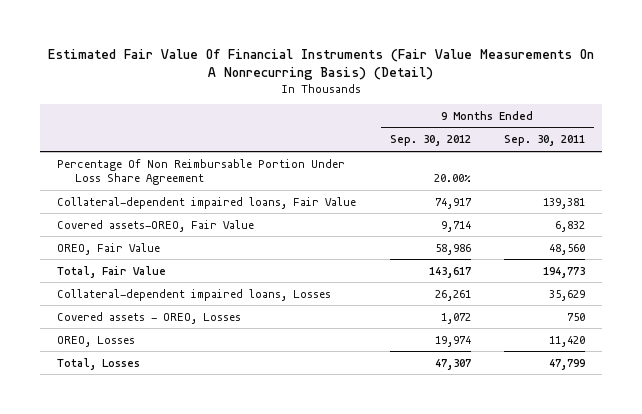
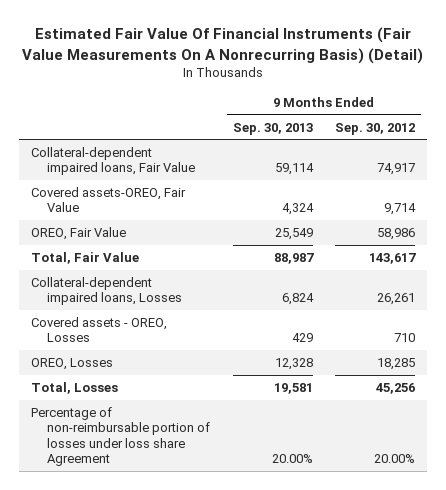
[504,135,586,147] Sep. 30, 2011 -> none
none -> [232,122,313,135] Sep. 30, 2013
[57,158,346,186] Percentage Of Non Reimbursable Portion Under Loss Share Agreement -> none
[440,312,471,324] 1,072 -> [394,333,416,343] 710
[434,335,471,347] 19,974 -> [377,357,416,370] 18,285
[434,358,471,370] 47,307 -> [376,382,416,394] 45,256
none -> [30,406,210,466] Percentage of non-reimbursable portion of losses under loss share Agreement

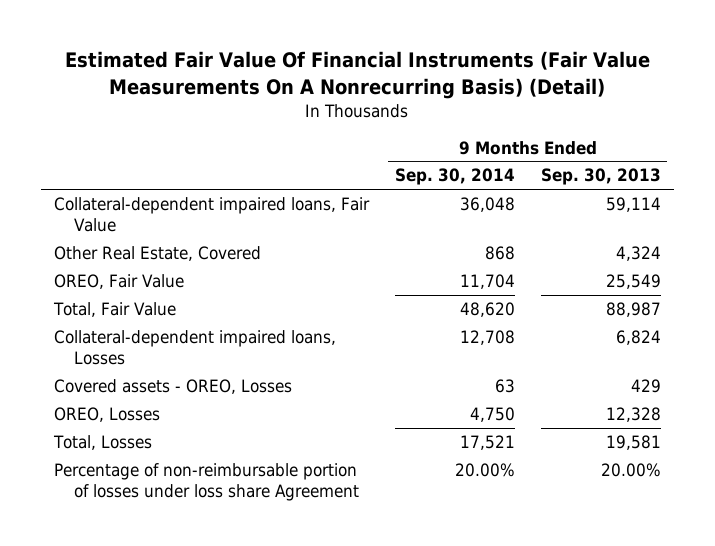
[335,122,416,135] Sep. 30, 2012 -> none
none -> [394,168,515,186] Sep. 30, 2014
[30,186,186,213] Covered assets-OREO, Fair Value -> [53,246,261,262] Other Real Estate, Covered

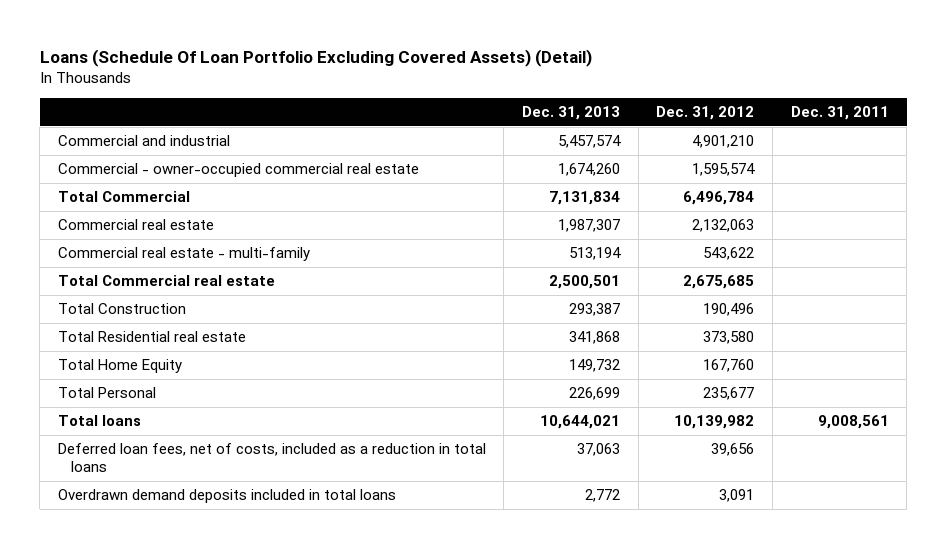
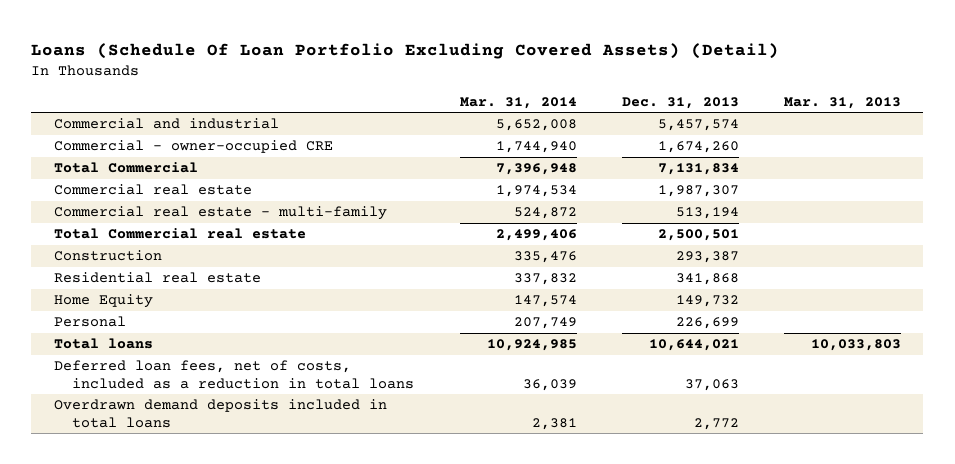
[656,106,755,121] Dec. 31, 2012 -> none
[790,106,889,121] Dec. 31, 2011 -> none
none -> [459,96,577,109] Mar. 31, 2014
none -> [783,96,901,109] Mar. 31, 2013
[57,163,419,178] Commercial - owner-occupied commercial real estate -> [53,140,333,154] Commercial - owner-occupied CRE
[57,303,186,315] Total Construction -> [53,250,162,262] Construction
[57,331,246,343] Total Residential real estate -> [53,272,261,284] Residential real estate
[57,359,182,374] Total Home Equity -> [53,294,153,309] Home Equity
[57,387,156,399] Total Personal -> [53,316,126,328] Personal

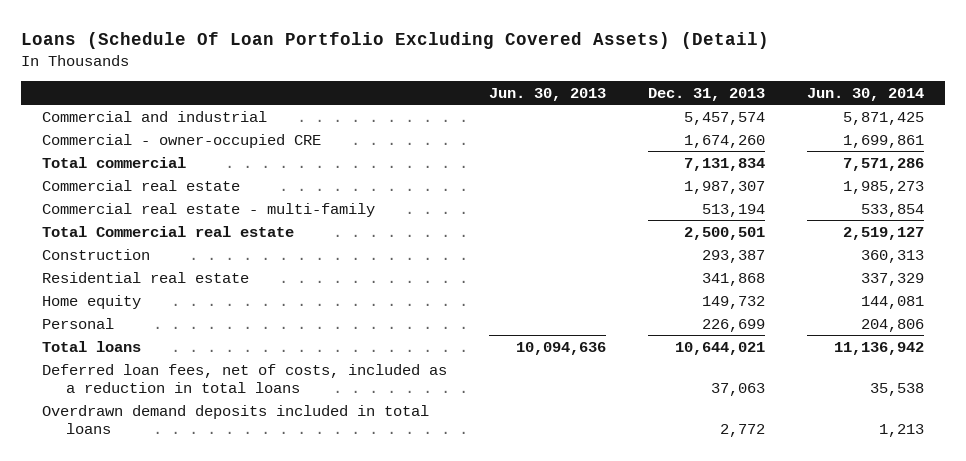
[459,96,577,109] Mar. 31, 2014 -> none
[783,96,901,109] Mar. 31, 2013 -> none
none -> [489,87,607,101] Jun. 30, 2013
none -> [807,87,925,101] Jun. 30, 2014
[53,162,198,174] Total Commercial -> [42,156,187,168] Total commercial
[53,294,153,309] Home Equity -> [42,294,142,309] Home equity

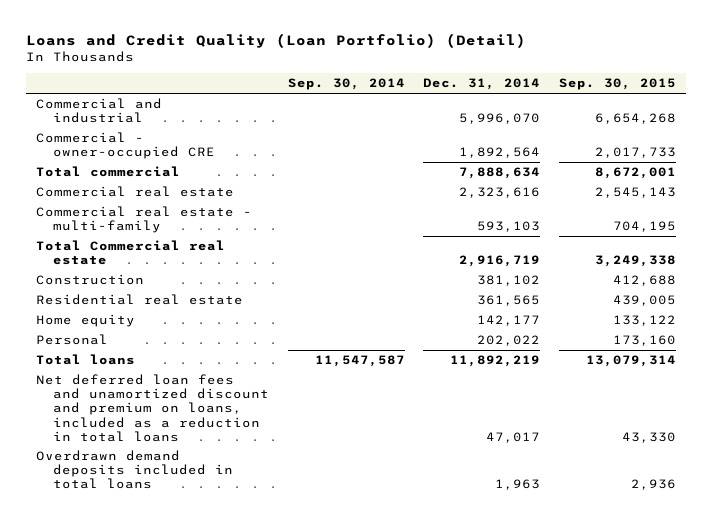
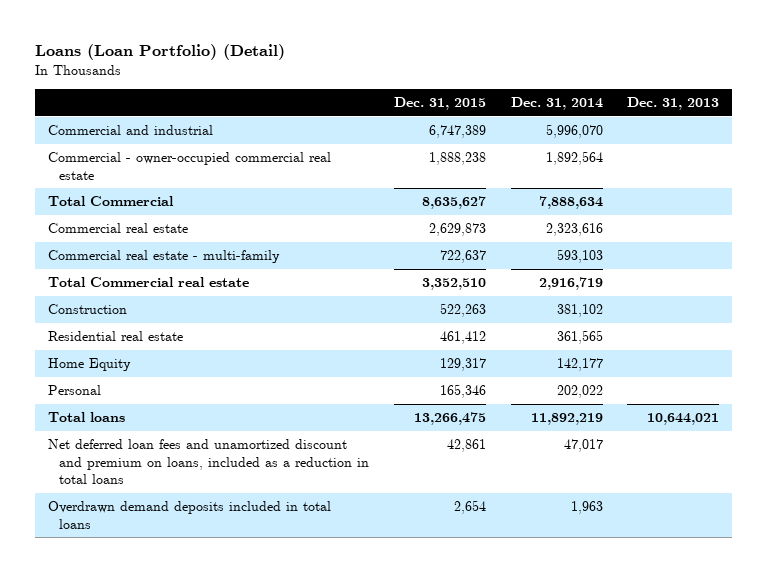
[26,32,527,48] Loans and Credit Quality (Loan Portfolio) (Detail) -> [35,44,286,61] Loans (Loan Portfolio) (Detail)
[287,78,405,91] Sep. 30, 2014 -> none
[559,78,677,91] Sep. 30, 2015 -> none
none -> [393,97,486,111] Dec. 31, 2015
none -> [627,97,720,111] Dec. 31, 2013
[35,132,216,160] Commercial - owner-occupied CRE -> [47,152,331,180] Commercial - owner-occupied commercial real estate
[35,166,180,178] Total commercial -> [47,196,174,207] Total Commercial
[35,314,135,328] Home equity -> [47,358,131,372] Home Equity

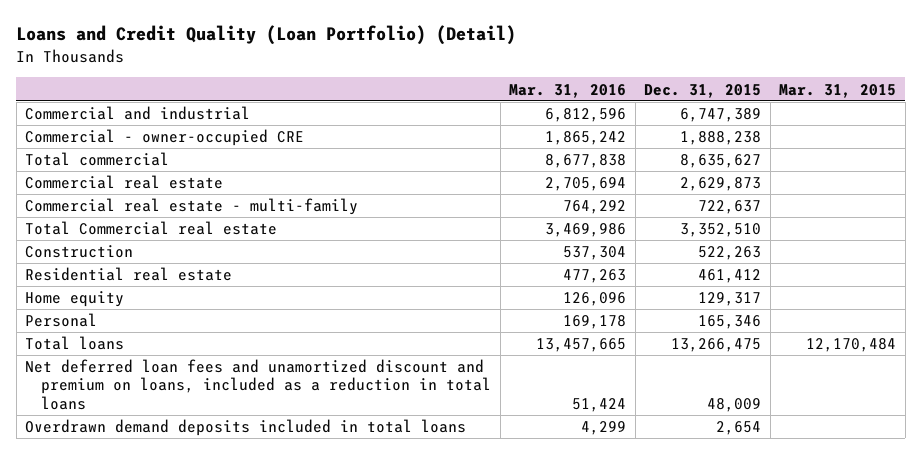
[35,44,286,61] Loans (Loan Portfolio) (Detail) -> [16,25,517,46] Loans and Credit Quality (Loan Portfolio) (Detail)
[510,97,603,111] Dec. 31, 2014 -> none
[627,97,720,111] Dec. 31, 2013 -> none
none -> [509,83,627,98] Mar. 31, 2016
none -> [779,83,897,98] Mar. 31, 2015
[47,152,331,180] Commercial - owner-occupied commercial real estate -> [25,129,305,147] Commercial - owner-occupied CRE
[47,196,174,207] Total Commercial -> [25,152,170,167] Total commercial
[47,358,131,372] Home Equity -> [25,291,125,308] Home equity
[446,439,486,453] 42,861 -> [707,397,762,412] 48,009

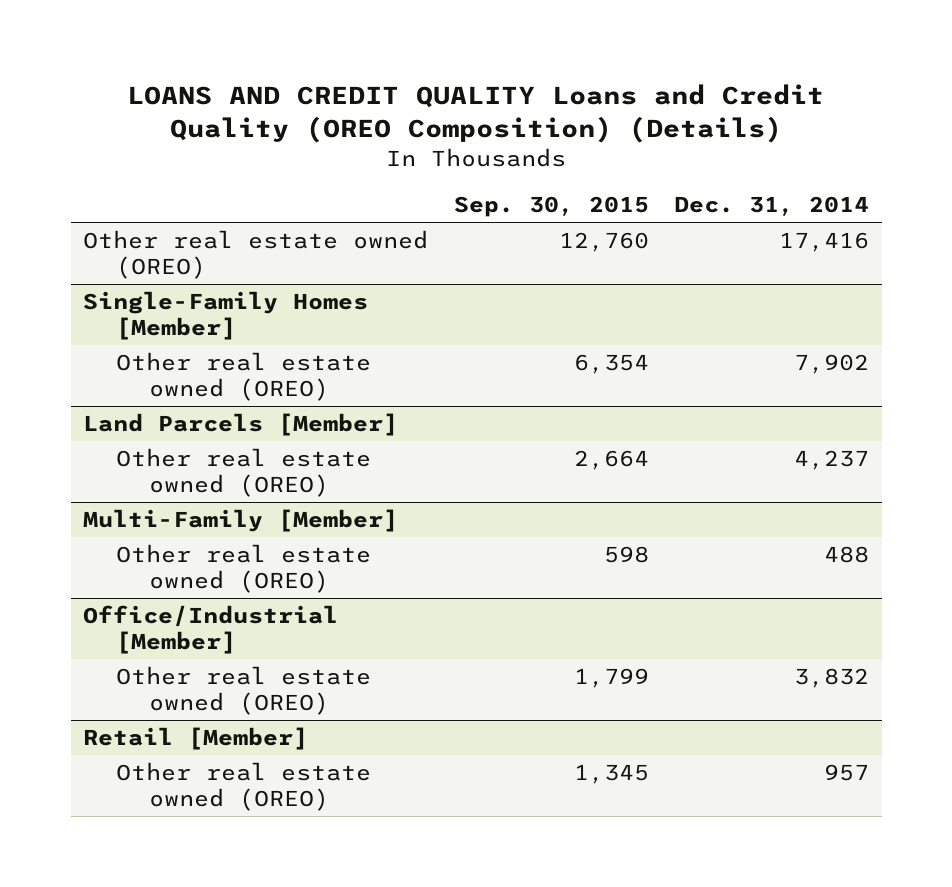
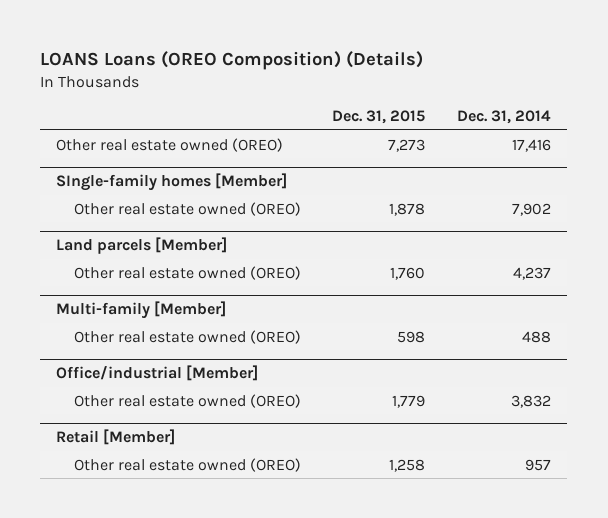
[127,83,825,144] LOANS AND CREDIT QUALITY Loans and Credit Quality (OREO Composition) (Details) -> [40,51,424,71] LOANS Loans (OREO Composition) (Details)
[453,196,649,218] Sep. 30, 2015 -> none
none -> [332,110,426,125] Dec. 31, 2015
[83,290,369,341] Single-Family Homes [Member] -> [56,172,288,191] SIngle-family homes [Member]
[83,412,399,436] Land Parcels [Member] -> [56,236,228,254] Land parcels [Member]
[83,508,399,532] Multi-Family [Member] -> [56,300,227,319] Multi-family [Member]
[83,604,339,655] Office/Industrial [Member] -> [56,364,259,381] Office/industrial [Member]

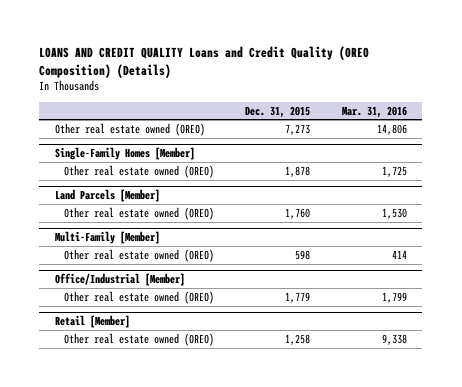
[40,51,424,71] LOANS Loans (OREO Composition) (Details) -> [39,46,370,78] LOANS AND CREDIT QUALITY Loans and Credit Quality (OREO Composition) (Details)
[457,110,552,125] Dec. 31, 2014 -> none
none -> [341,105,407,118] Mar. 31, 2016
[56,172,288,191] SIngle-family homes [Member] -> [54,147,195,161] Single-Family Homes [Member]
[56,236,228,254] Land parcels [Member] -> [54,189,160,203] Land Parcels [Member]
[56,300,227,319] Multi-family [Member] -> [54,231,160,245] Multi-Family [Member]
[56,364,259,381] Office/industrial [Member] -> [54,273,185,287] Office/Industrial [Member]

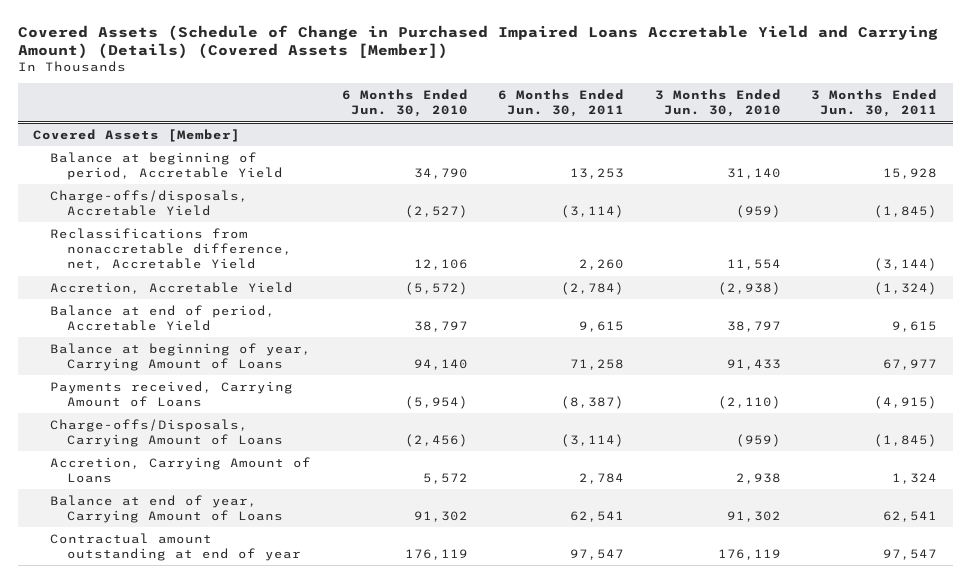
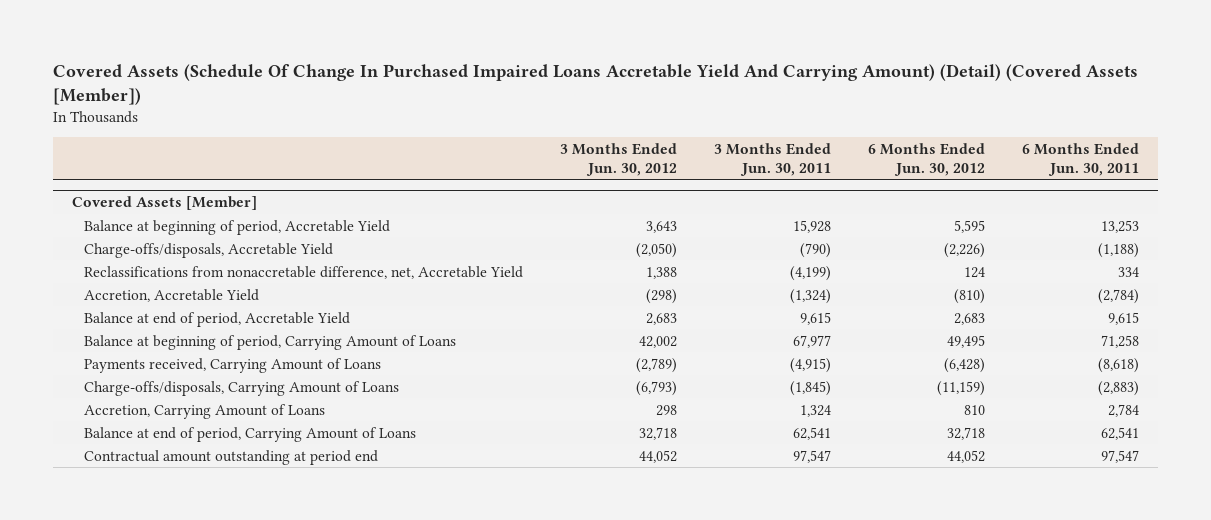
[18,24,939,60] Covered Assets (Schedule of Change in Purchased Impaired Loans Accretable Yield and Carrying Amount) (Details) (Covered Assets [Member]) -> [53,64,1139,106] Covered Assets (Schedule Of Change In Purchased Impaired Loans Accretable Yield And Carrying Amount) (Detail) (Covered Assets [Member])
[341,89,468,118] 6 Months Ended Jun. 30, 2010 -> none
[654,89,781,118] 3 Months Ended Jun. 30, 2010 -> none
none -> [559,143,677,177] 3 Months Ended Jun. 30, 2012
none -> [868,143,986,177] 6 Months Ended Jun. 30, 2012
[561,205,625,219] (3,114) -> [1098,242,1140,258] (1,188)
[874,205,938,219] (1,845) -> [800,242,832,258] (790)
[579,259,625,271] 2,260 -> [1118,266,1140,277] 334
[874,258,938,272] (3,144) -> [790,265,832,281] (4,199)
[50,342,312,372] Balance at beginning of year, Carrying Amount of Loans -> [83,334,456,350] Balance at beginning of period, Carrying Amount of Loans
[561,396,625,410] (8,387) -> [1098,357,1140,373] (8,618)
[50,418,284,448] Charge-offs/Disposals, Carrying Amount of Loans -> [83,380,399,396] Charge-offs/disposals, Carrying Amount of Loans
[561,434,625,448] (3,114) -> [1098,380,1140,396] (2,883)
[50,494,284,524] Balance at end of year, Carrying Amount of Loans -> [83,426,416,442] Balance at end of period, Carrying Amount of Loans
[50,532,302,562] Contractual amount outstanding at end of year -> [83,449,378,465] Contractual amount outstanding at period end

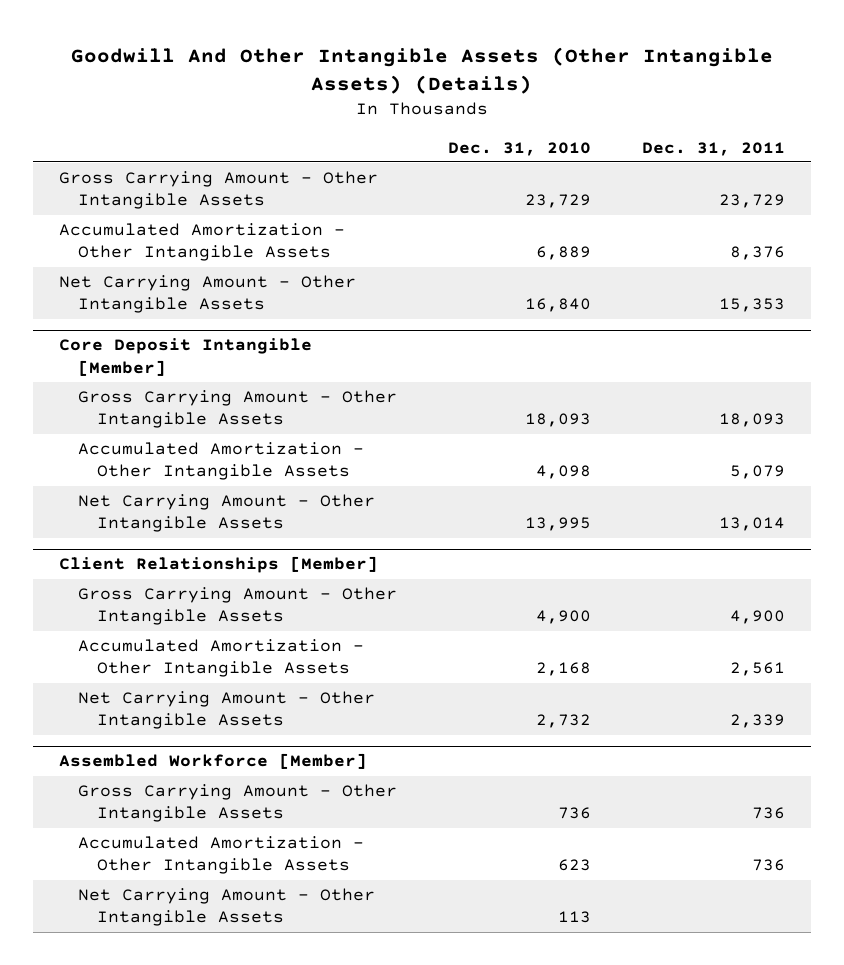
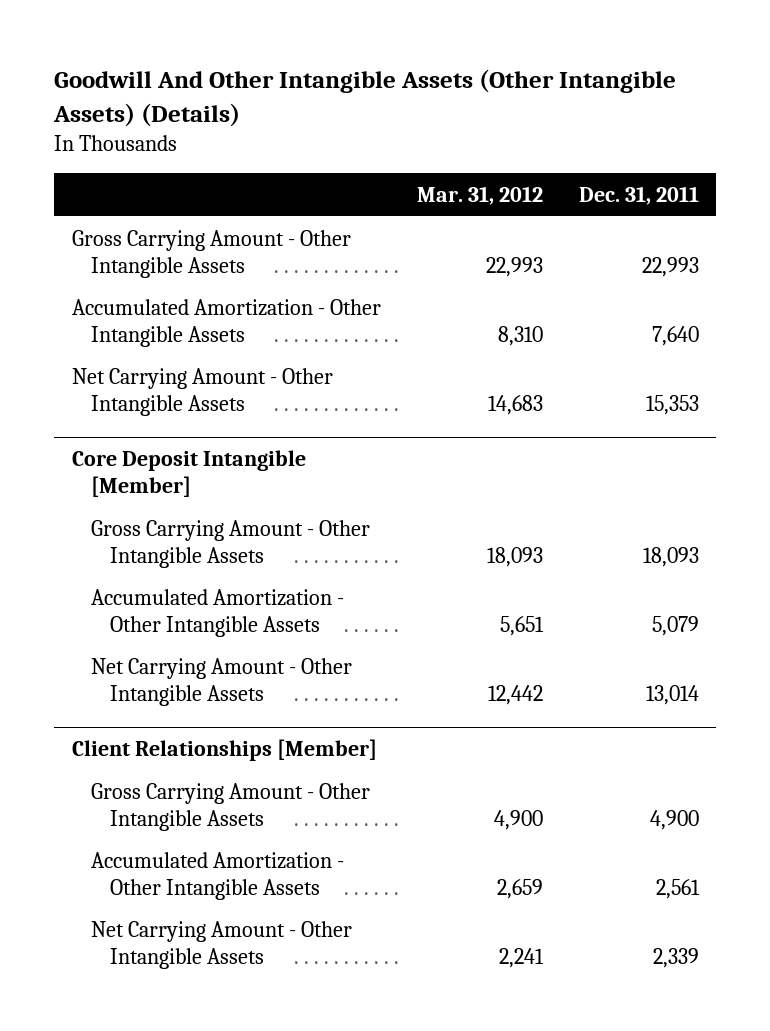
[448,141,592,156] Dec. 31, 2010 -> none
none -> [416,185,543,205] Mar. 31, 2012
[719,194,786,209] 23,729 -> [641,256,699,277] 22,993
[730,246,786,261] 8,376 -> [651,325,699,346] 7,640
[59,753,368,770] Assembled Workforce [Member] -> none
[77,784,397,823] Gross Carrying Amount - Other Intangible Assets -> none
[77,836,364,875] Accumulated Amortization - Other Intangible Assets -> none
[77,888,375,927] Net Carrying Amount - Other Intangible Assets -> none

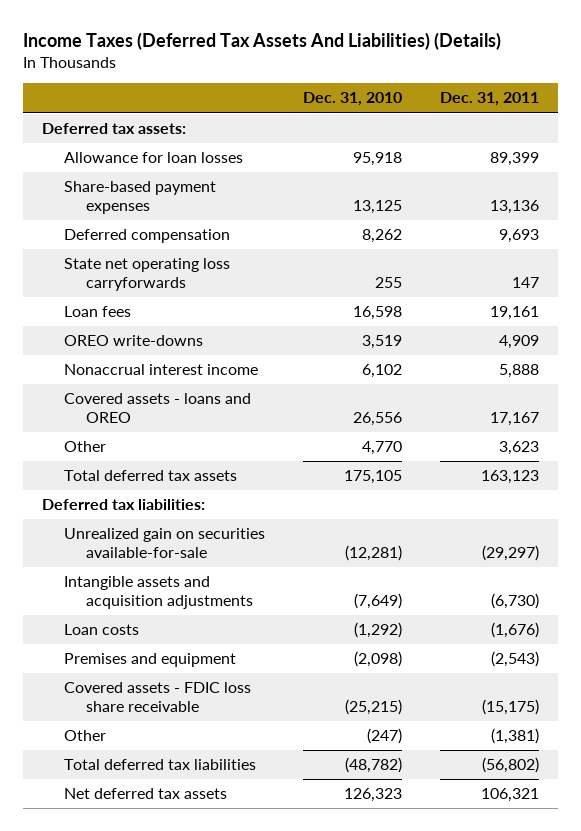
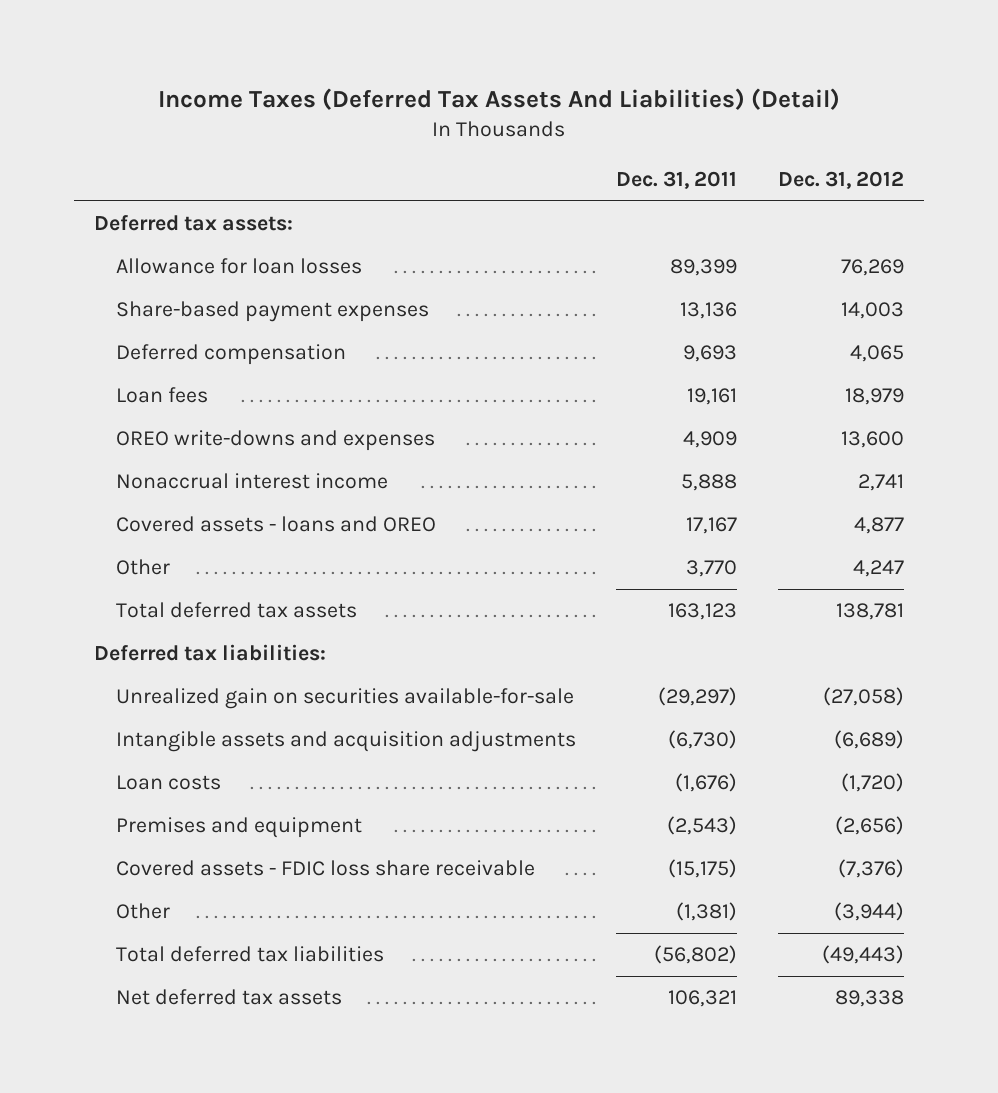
[22,31,501,50] Income Taxes (Deferred Tax Assets And Liabilities) (Details) -> [158,88,841,111] Income Taxes (Deferred Tax Assets And Liabilities) (Detail)
[303,92,403,107] Dec. 31, 2010 -> none
none -> [777,170,904,189] Dec. 31, 2012
[63,258,230,292] State net operating loss carryforwards -> none
[63,335,203,347] OREO write-downs -> [115,430,435,452] OREO write-downs and expenses
[499,441,540,456] 3,623 -> [686,560,738,578] 3,770

